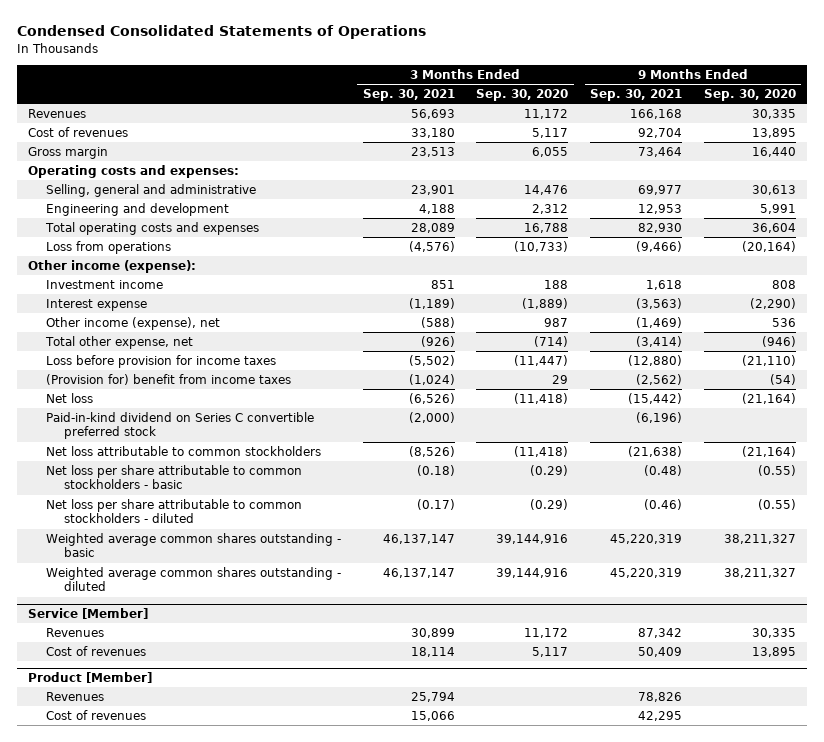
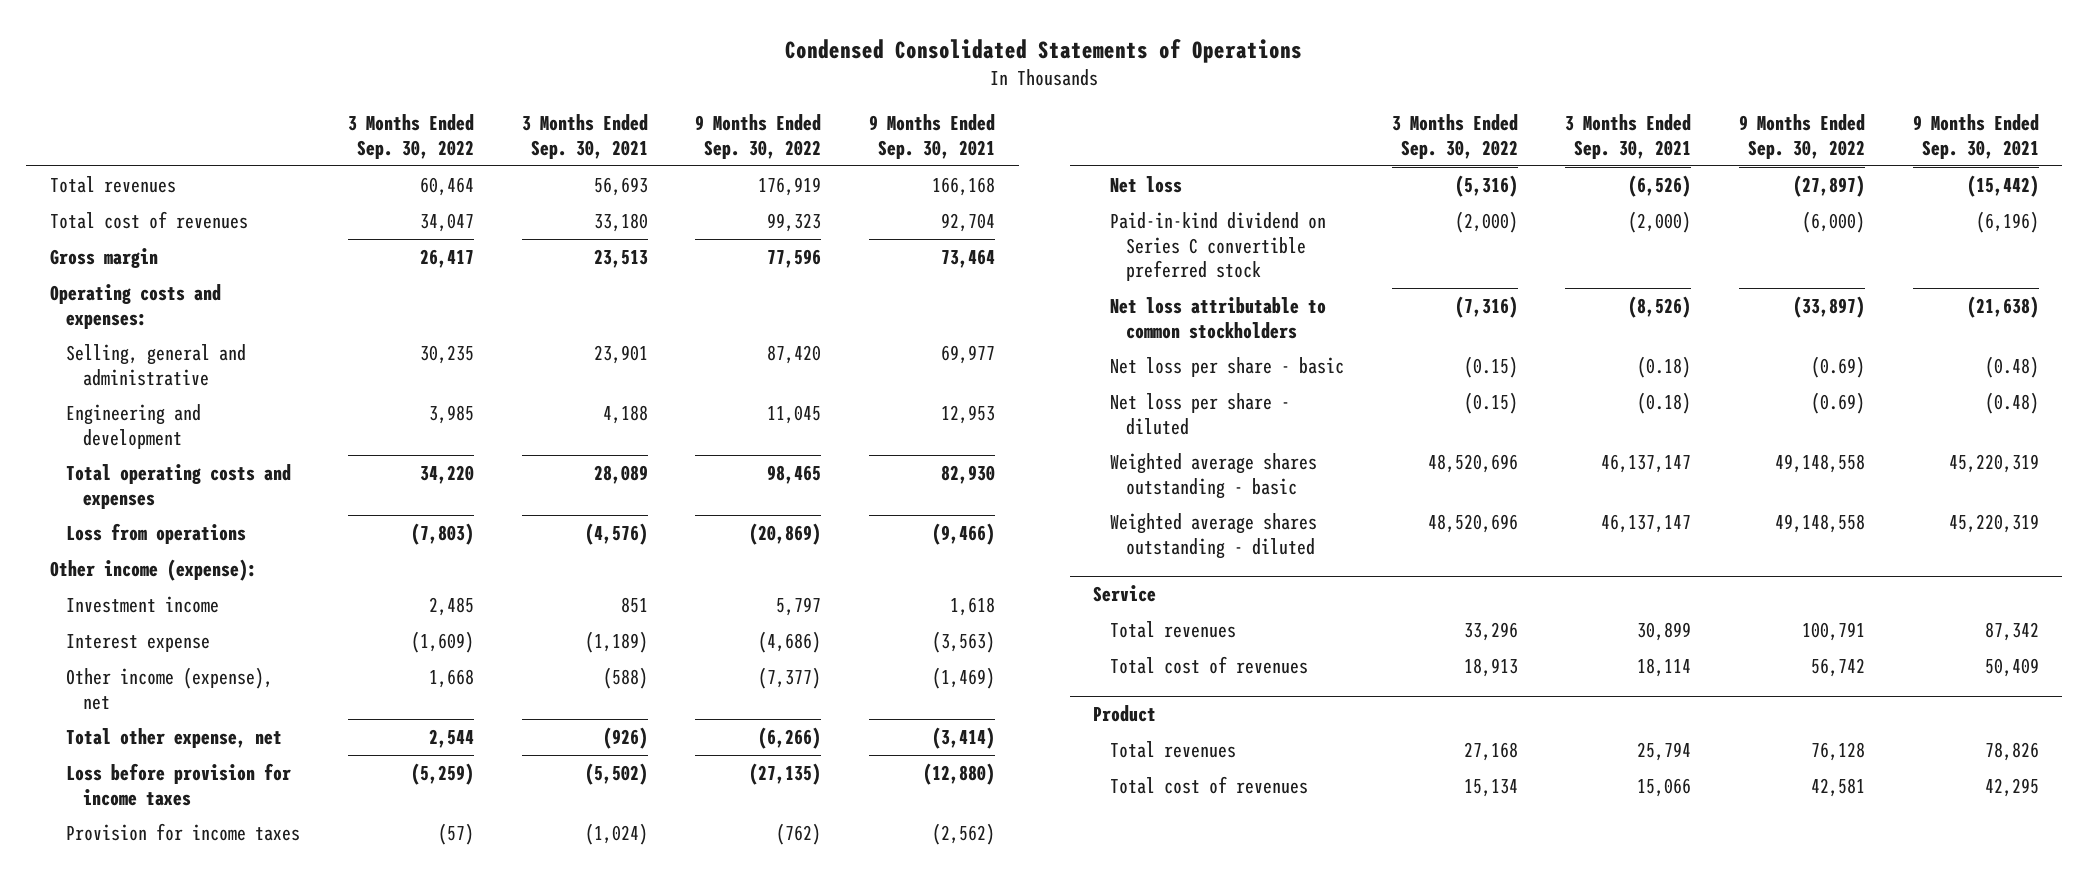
[476,89,569,102] Sep. 30, 2020 -> none
[703,89,796,102] Sep. 30, 2020 -> none
none -> [348,114,475,159] 3 Months Ended Sep. 30, 2022
none -> [695,114,822,159] 9 Months Ended Sep. 30, 2022
[28,109,87,119] Revenues -> [49,176,176,194] Total revenues
[28,127,129,138] Cost of revenues -> [49,211,248,230] Total cost of revenues
[45,374,291,386] (Provision for) benefit from income taxes -> [66,823,301,842] Provision for income taxes
[45,465,302,490] Net loss per share attributable to common stockholders - basic -> [1109,357,1344,378] Net loss per share - basic
[45,499,302,524] Net loss per share attributable to common stockholders - diluted -> [1109,393,1290,435] Net loss per share - diluted
[416,499,455,511] (0.17) -> [1637,392,1692,415] (0.18)
[644,499,683,511] (0.46) -> [1984,392,2039,415] (0.48)
[45,533,341,558] Weighted average common shares outstanding - basic -> [1109,453,1317,499] Weighted average shares outstanding - basic
[45,567,341,592] Weighted average common shares outstanding - diluted -> [1109,513,1317,559] Weighted average shares outstanding - diluted
[28,608,149,620] Service [Member] -> [1093,585,1157,603] Service
[45,628,104,638] Revenues -> [1109,621,1236,639] Total revenues
[45,646,146,657] Cost of revenues -> [1109,656,1308,675] Total cost of revenues
[28,672,153,684] Product [Member] -> [1093,705,1157,723] Product
[45,692,104,702] Revenues -> [1109,741,1236,759] Total revenues
[45,710,146,721] Cost of revenues -> [1109,776,1308,795] Total cost of revenues

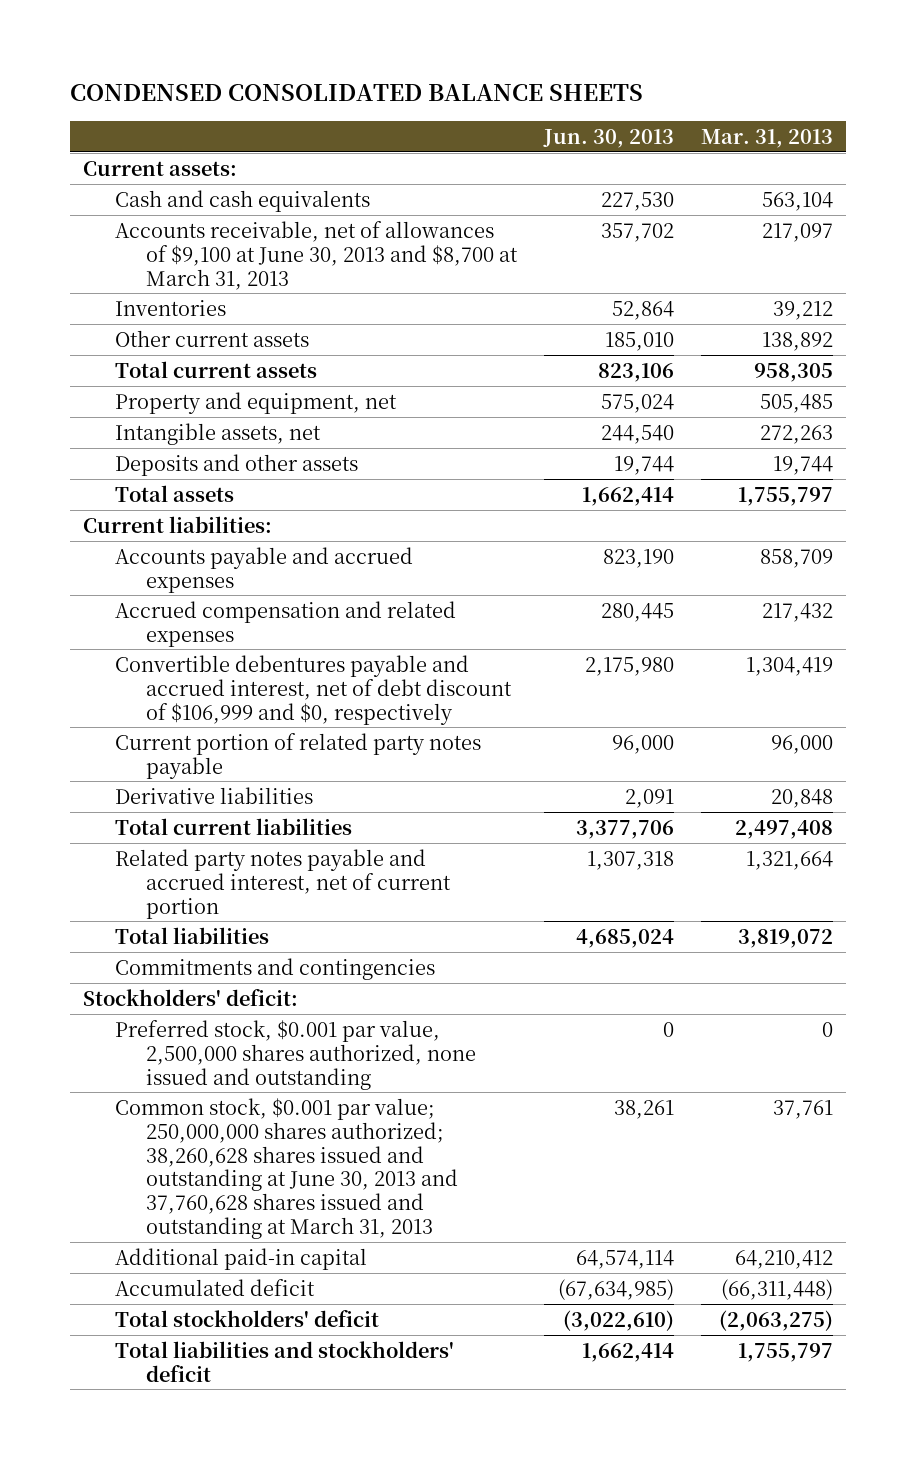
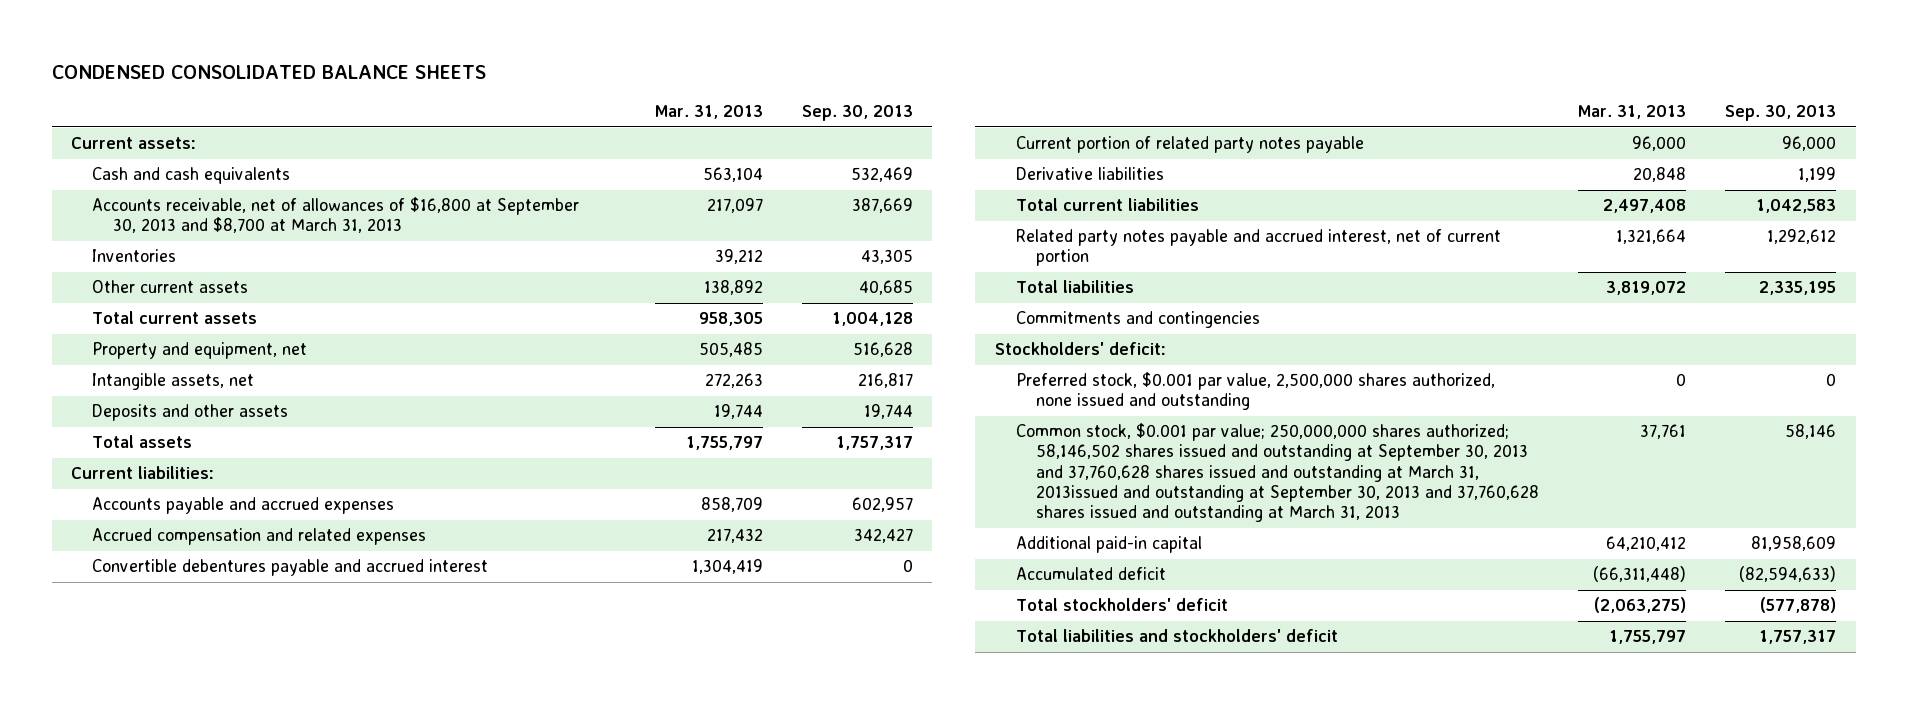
[543,129,675,149] Jun. 30, 2013 -> none
none -> [801,105,913,122] Sep. 30, 2013
[114,220,519,290] Accounts receivable, net of allowances of $9,100 at June 30, 2013 and $8,700 at March 31, 2013 -> [91,197,579,234] Accounts receivable, net of allowances of $16,800 at September 30, 2013 and $8,700 at March 31, 2013
[114,654,513,725] Convertible debentures payable and accrued interest, net of debt discount of $106,999 and $0, respectively -> [91,559,488,577] Convertible debentures payable and accrued interest
[114,1097,459,1240] Common stock, $0.001 par value; 250,000,000 shares authorized; 38,260,628 shares issued and outstanding at June 30, 2013 and 37,760,628 shares issued and outstanding at March 31, 2013 -> [1015,423,1540,523] Common stock, $0.001 par value; 250,000,000 shares authorized; 58,146,502 shares issued and outstanding at September 30, 2013 and 37,760,628 shares issued and outstanding at March 31, 2013issued and outstanding at September 30, 2013 and 37,760,628 shares issued and outstanding at March 31, 2013

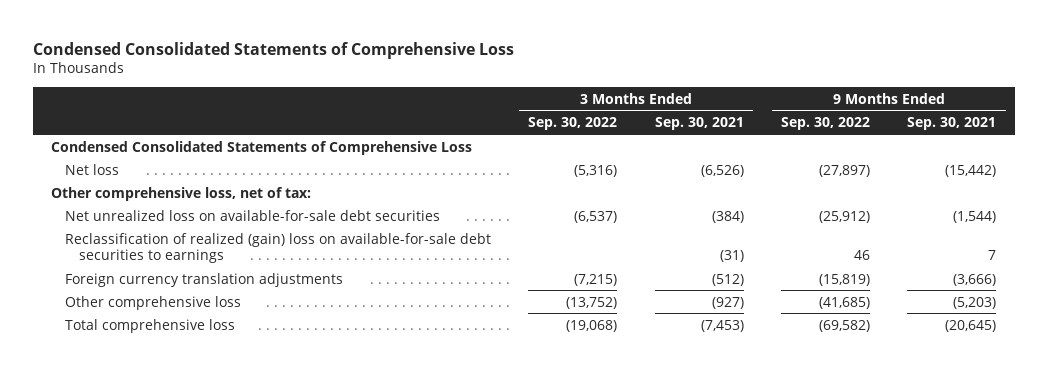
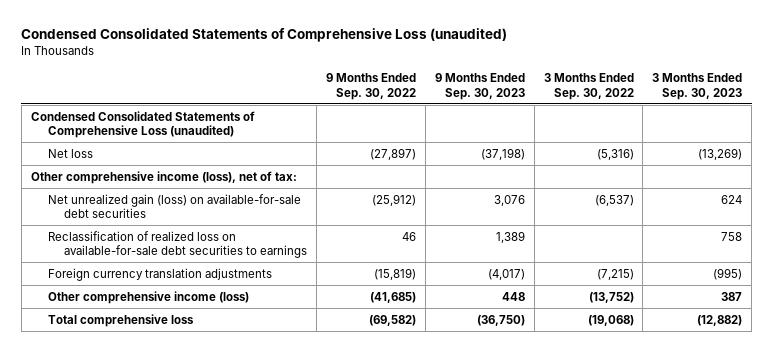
[32,41,514,59] Condensed Consolidated Statements of Comprehensive Loss -> [21,28,508,43] Condensed Consolidated Statements of Comprehensive Loss (unaudited)
[654,117,744,131] Sep. 30, 2021 -> none
[907,117,997,131] Sep. 30, 2021 -> none
none -> [434,72,525,100] 9 Months Ended Sep. 30, 2023
none -> [652,72,743,100] 3 Months Ended Sep. 30, 2023
[51,140,473,155] Condensed Consolidated Statements of Comprehensive Loss -> [30,110,255,139] Condensed Consolidated Statements of Comprehensive Loss (unaudited)
[51,186,312,201] Other comprehensive loss, net of tax: -> [30,170,297,184] Other comprehensive income (loss), net of tax:
[65,209,441,221] Net unrealized loss on available-for-sale debt securities -> [47,193,301,219] Net unrealized gain (loss) on available-for-sale debt securities
[65,232,492,264] Reclassification of realized (gain) loss on available-for-sale debt securities to earnings -> [47,230,308,259] Reclassification of realized loss on available-for-sale debt securities to earnings
[65,295,242,310] Other comprehensive loss -> [47,290,249,304] Other comprehensive income (loss)

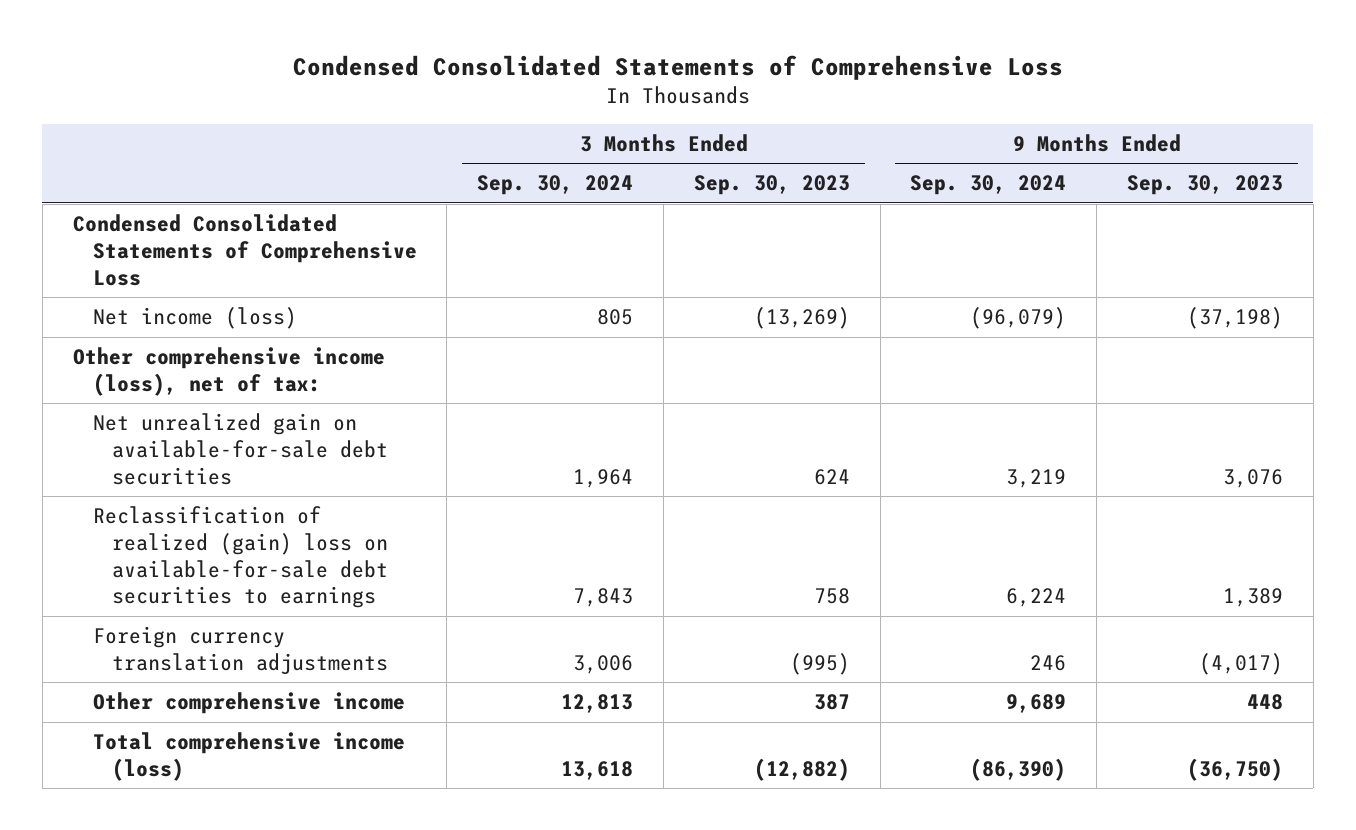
[21,28,508,43] Condensed Consolidated Statements of Comprehensive Loss (unaudited) -> [292,54,1063,80] Condensed Consolidated Statements of Comprehensive Loss
[326,72,417,100] 9 Months Ended Sep. 30, 2022 -> none
[543,72,634,100] 3 Months Ended Sep. 30, 2022 -> none
none -> [477,175,634,196] Sep. 30, 2024
none -> [910,175,1067,196] Sep. 30, 2024
[30,110,255,139] Condensed Consolidated Statements of Comprehensive Loss (unaudited) -> [72,214,417,286] Condensed Consolidated Statements of Comprehensive Loss
[47,148,93,158] Net loss -> [92,307,297,330] Net income (loss)
[47,193,301,219] Net unrealized gain (loss) on available-for-sale debt securities -> [92,413,389,485] Net unrealized gain on available-for-sale debt securities
[47,230,308,259] Reclassification of realized loss on available-for-sale debt securities to earnings -> [92,506,389,609] Reclassification of realized (gain) loss on available-for-sale debt securities to earnings
[47,290,249,304] Other comprehensive income (loss) -> [92,692,405,715] Other comprehensive income
[47,313,194,327] Total comprehensive loss -> [92,732,405,781] Total comprehensive income (loss)

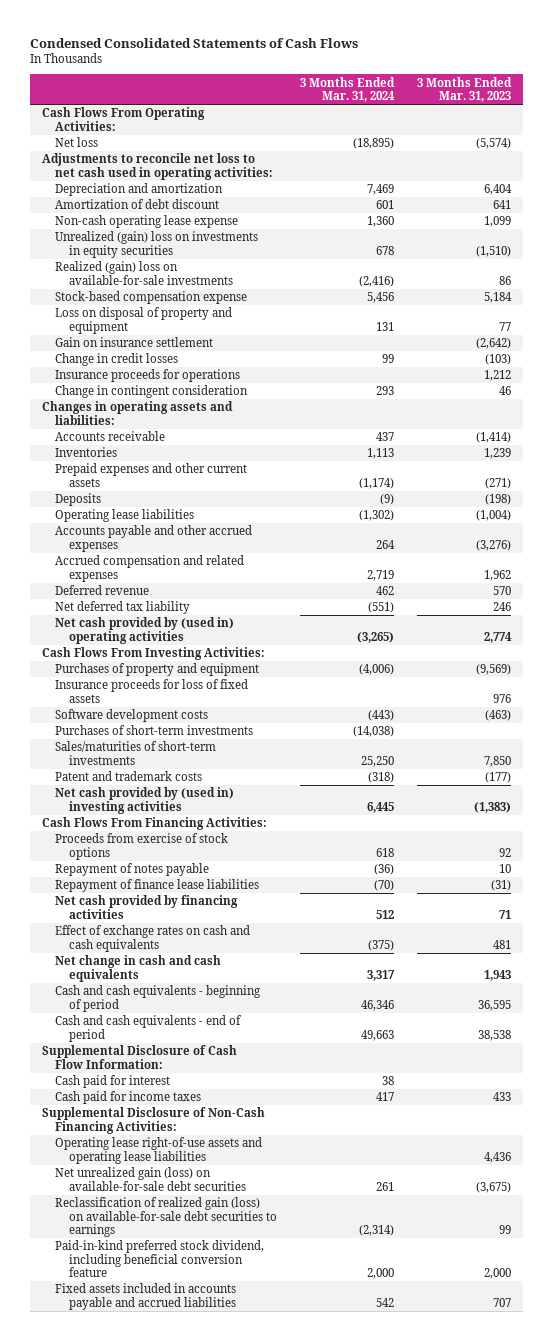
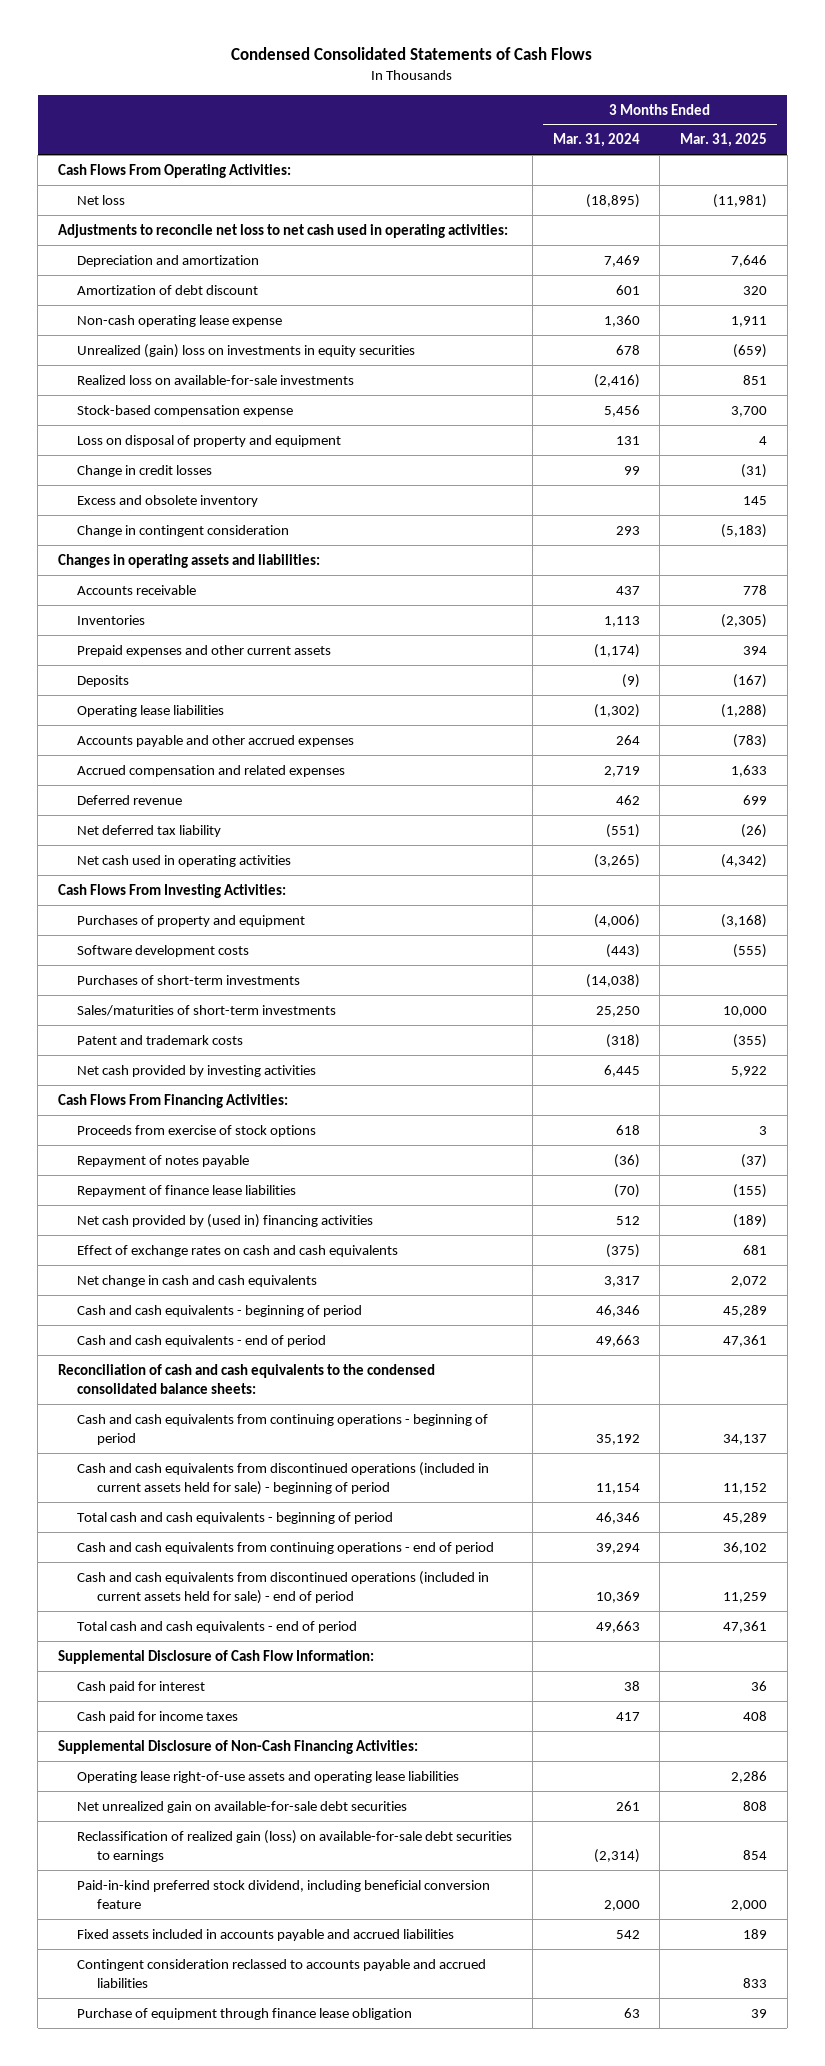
[417,76,513,103] 3 Months Ended Mar. 31, 2023 -> none
none -> [680,133,768,148] Mar. 31, 2025
[55,261,234,285] Realized (gain) loss on available-for-sale investments -> [77,374,355,385] Realized loss on available-for-sale investments
[55,337,214,348] Gain on insurance settlement -> none
[55,369,241,383] Insurance proceeds for operations -> none
none -> [77,494,259,507] Excess and obsolete inventory
[55,617,235,644] Net cash provided by (used in) operating activities -> [77,854,292,867] Net cash used in operating activities
[55,679,249,703] Insurance proceeds for loss of fixed assets -> none
[55,787,235,814] Net cash provided by (used in) investing activities -> [77,1064,317,1077] Net cash provided by investing activities
[55,895,239,919] Net cash provided by financing activities -> [77,1213,374,1228] Net cash provided by (used in) financing activities
none -> [57,1363,435,1394] Reconciliation of cash and cash equivalents to the condensed consolidated balance sheets:
none -> [77,1413,489,1445] Cash and cash equivalents from continuing operations - beginning of period
none -> [77,1461,490,1495] Cash and cash equivalents from discontinued operations (included in current assets held for sale) - beginning of period
none -> [77,1511,394,1524] Total cash and cash equivalents - beginning of period
none -> [77,1541,495,1554] Cash and cash equivalents from continuing operations - end of period
none -> [77,1570,490,1604] Cash and cash equivalents from discontinued operations (included in current assets held for sale) - end of period
none -> [77,1620,358,1633] Total cash and cash equivalents - end of period
[55,1167,247,1191] Net unrealized gain (loss) on available-for-sale debt securities -> [77,1800,408,1813] Net unrealized gain on available-for-sale debt securities
none -> [77,1958,487,1988] Contingent consideration reclassed to accounts payable and accrued liabilities
none -> [77,2007,413,2020] Purchase of equipment through finance lease obligation

